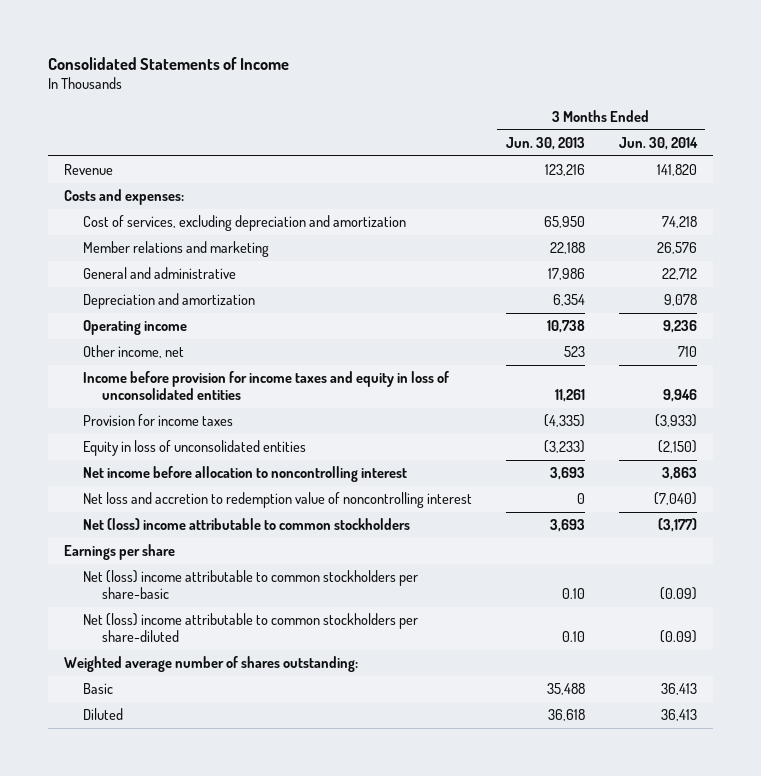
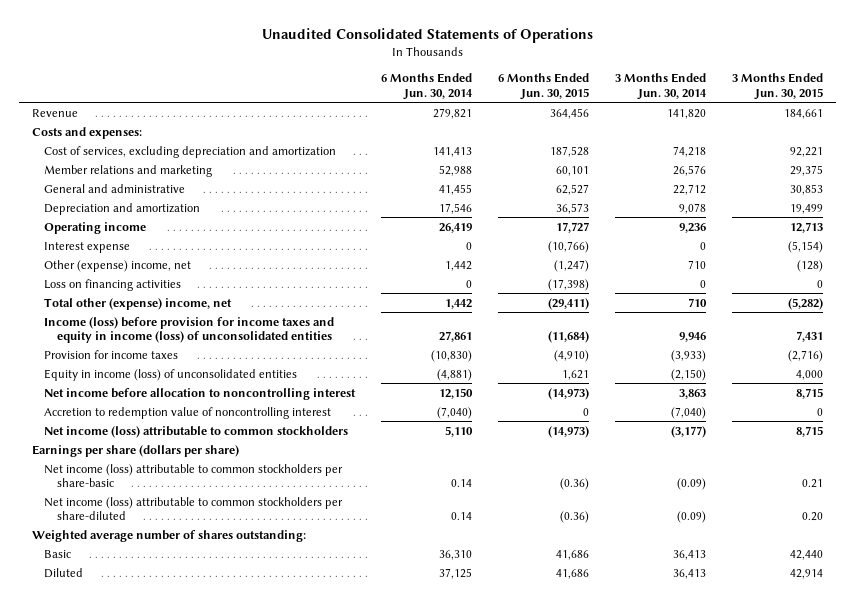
[47,56,289,70] Consolidated Statements of Income -> [261,27,593,43] Unaudited Consolidated Statements of Operations
[505,136,585,150] Jun. 30, 2013 -> none
none -> [381,73,474,100] 6 Months Ended Jun. 30, 2014
none -> [498,73,590,100] 6 Months Ended Jun. 30, 2015
none -> [732,73,824,100] 3 Months Ended Jun. 30, 2015
none -> [44,241,131,253] Interest expense
[83,345,185,359] Other income, net -> [44,259,192,272] Other (expense) income, net
none -> [44,278,182,291] Loss on financing activities
none -> [44,297,233,310] Total other (expense) income, net
[83,371,450,400] Income before provision for income taxes and equity in loss of unconsolidated entities -> [44,316,335,344] Income (loss) before provision for income taxes and equity in income (loss) of unconsolidated entities
[83,440,307,457] Equity in loss of unconsolidated entities -> [44,368,298,381] Equity in income (loss) of unconsolidated entities
[83,492,473,509] Net loss and accretion to redemption value of noncontrolling interest -> [44,406,332,419] Accretion to redemption value of noncontrolling interest
[83,518,411,531] Net (loss) income attributable to common stockholders -> [44,425,349,438] Net income (loss) attributable to common stockholders
[64,544,176,561] Earnings per share -> [32,444,240,457] Earnings per share (dollars per share)
[83,570,419,599] Net (loss) income attributable to common stockholders per share-basic -> [44,463,344,488] Net income (loss) attributable to common stockholders per share-basic
[83,613,419,642] Net (loss) income attributable to common stockholders per share-diluted -> [44,496,344,521] Net income (loss) attributable to common stockholders per share-diluted

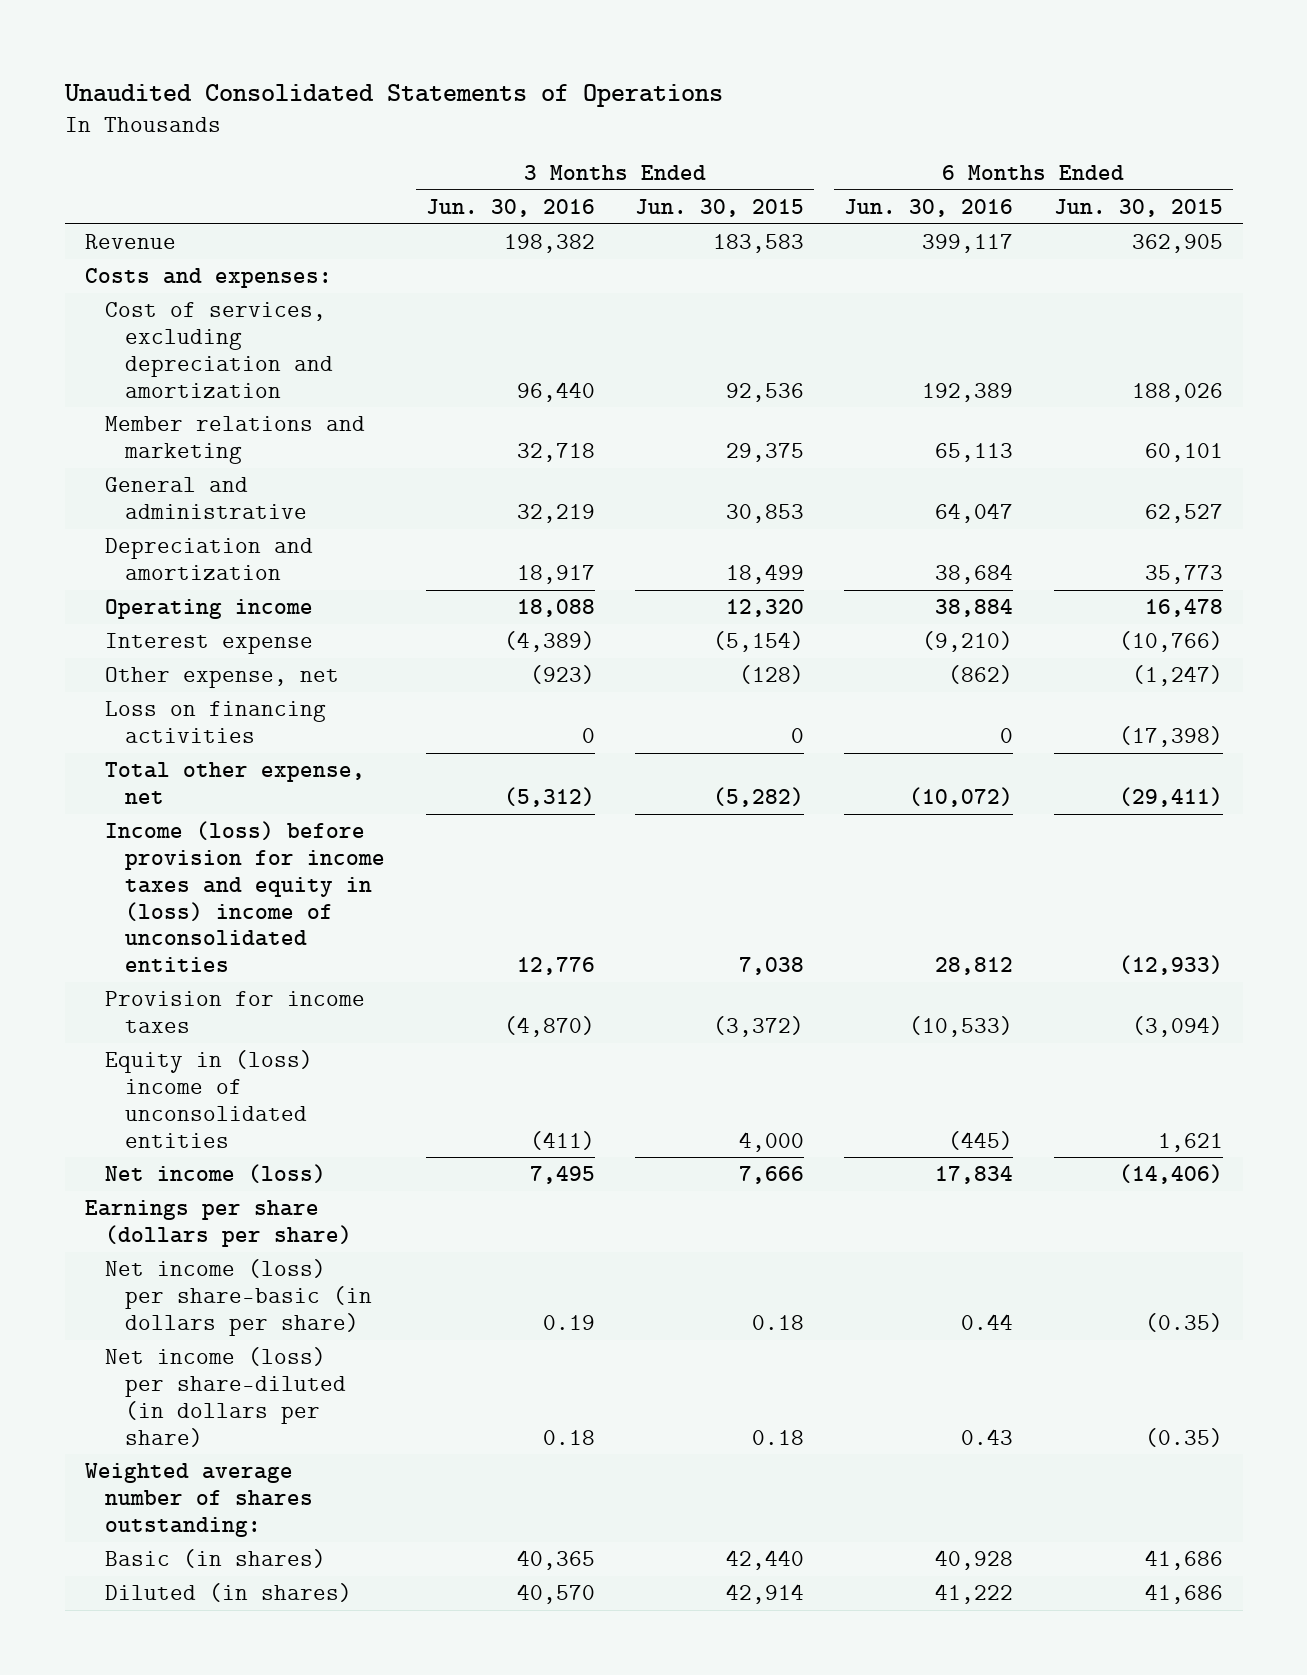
[381,73,474,100] 6 Months Ended Jun. 30, 2014 -> none
[615,73,708,100] 3 Months Ended Jun. 30, 2014 -> none
none -> [425,198,595,217] Jun. 30, 2016
none -> [844,198,1014,217] Jun. 30, 2016
[550,107,590,119] 364,456 -> [1131,234,1223,254] 362,905
[784,108,824,119] 184,661 -> [713,234,805,254] 183,583
[550,145,590,157] 187,528 -> [1131,382,1223,402] 188,026
[790,146,824,157] 92,221 -> [726,382,805,402] 92,536
[556,202,590,214] 36,573 -> [1144,564,1223,584] 35,773
[790,203,824,214] 19,499 -> [726,563,805,584] 18,499
[556,221,590,233] 17,727 -> [1144,599,1223,618] 16,478
[790,221,824,233] 12,713 -> [726,599,805,618] 12,320
[44,259,192,272] Other (expense) income, net -> [105,667,340,689] Other expense, net
[44,406,332,419] Accretion to redemption value of noncontrolling interest -> none
[44,425,349,438] Net income (loss) attributable to common stockholders -> none
[44,297,233,310] Total other (expense) income, net -> [105,762,366,804] Total other expense, net
[44,316,335,344] Income (loss) before provision for income taxes and equity in income (loss) of unconsolidated entities -> [105,821,386,973] Income (loss) before provision for income taxes and equity in (loss) income of unconsolidated entities
[548,331,590,344] (11,684) -> [1118,955,1223,976] (12,933)
[796,331,824,343] 7,431 -> [739,957,805,976] 7,038
[554,349,590,362] (4,910) -> [1131,1015,1223,1037] (3,094)
[788,349,824,362] (2,716) -> [713,1015,805,1037] (3,372)
[44,368,298,381] Equity in income (loss) of unconsolidated entities -> [105,1050,314,1148] Equity in (loss) income of unconsolidated entities
[44,387,357,400] Net income before allocation to noncontrolling interest -> [105,1164,327,1184] Net income (loss)
[548,387,590,400] (14,973) -> [1118,1164,1223,1185] (14,406)
[796,387,824,399] 8,715 -> [739,1166,805,1185] 7,666
[44,463,344,488] Net income (loss) attributable to common stockholders per share-basic -> [105,1259,373,1336] Net income (loss) per share-basic (in dollars per share)
[560,478,590,491] (0.36) -> [1144,1312,1223,1332] (0.35)
[802,479,824,489] 0.21 -> [752,1314,805,1330] 0.18
[44,496,344,521] Net income (loss) attributable to common stockholders per share-diluted -> [105,1347,347,1447] Net income (loss) per share-diluted (in dollars per share)
[560,511,590,524] (0.36) -> [1144,1427,1223,1447] (0.35)
[802,512,824,522] 0.20 -> [752,1429,805,1445] 0.18
[44,549,72,558] Basic -> [105,1549,327,1569] Basic (in shares)
[44,567,84,578] Diluted -> [105,1583,353,1603] Diluted (in shares)

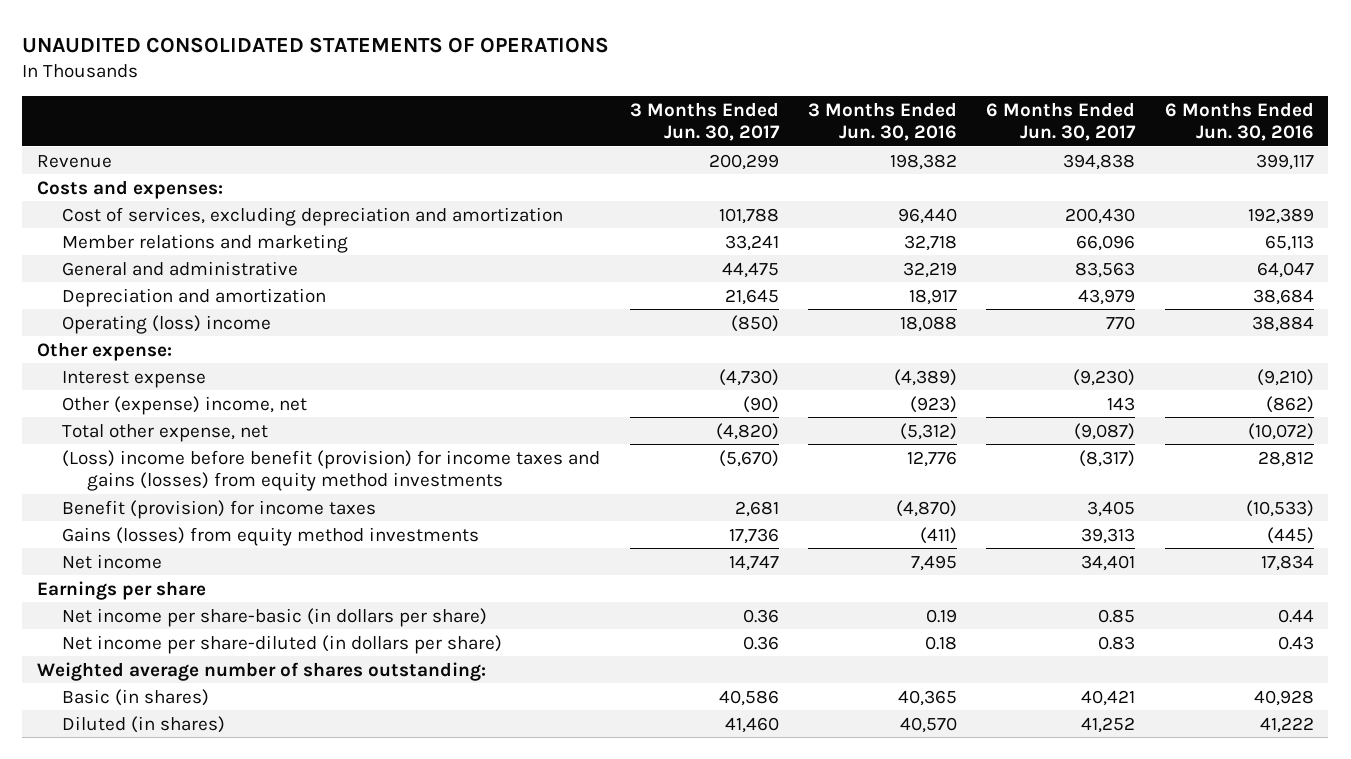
[63,83,723,107] Unaudited Consolidated Statements of Operations -> [22,36,610,53] UNAUDITED CONSOLIDATED STATEMENTS OF OPERATIONS
[635,198,805,217] Jun. 30, 2015 -> none
[1053,198,1223,217] Jun. 30, 2015 -> none
none -> [629,101,780,142] 3 Months Ended Jun. 30, 2017
none -> [986,101,1137,142] 6 Months Ended Jun. 30, 2017
[105,599,314,620] Operating income -> [62,314,272,334] Operating (loss) income
none -> [37,341,173,361] Other expense:
[105,701,327,743] Loss on financing activities -> none
[105,667,340,689] Other expense, net -> [62,395,308,415] Other (expense) income, net
[105,821,386,973] Income (loss) before provision for income taxes and equity in (loss) income of unconsolidated entities -> [62,449,601,491] (Loss) income before benefit (provision) for income taxes and gains (losses) from equity method investments
[105,991,366,1033] Provision for income taxes -> [62,499,377,519] Benefit (provision) for income taxes
[105,1050,314,1148] Equity in (loss) income of unconsolidated entities -> [62,526,480,546] Gains (losses) from equity method investments
[105,1164,327,1184] Net income (loss) -> [62,553,163,569] Net income
[84,1200,353,1247] Earnings per share (dollars per share) -> [37,580,207,600] Earnings per share
[105,1259,373,1336] Net income (loss) per share-basic (in dollars per share) -> [62,607,488,627] Net income per share-basic (in dollars per share)
[105,1347,347,1447] Net income (loss) per share-diluted (in dollars per share) -> [62,634,503,654] Net income per share-diluted (in dollars per share)

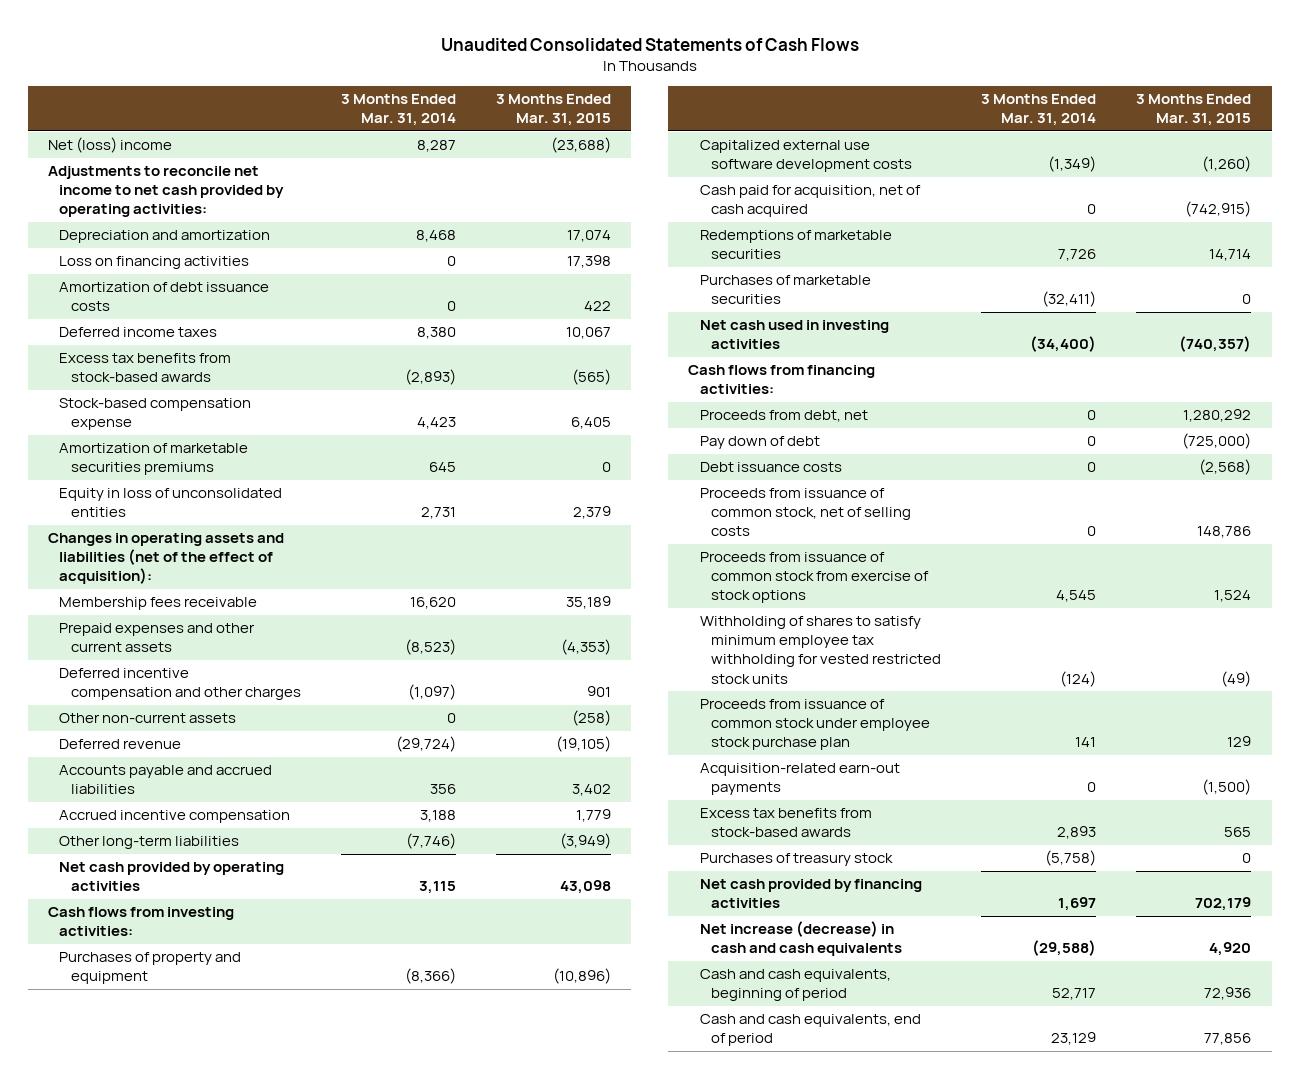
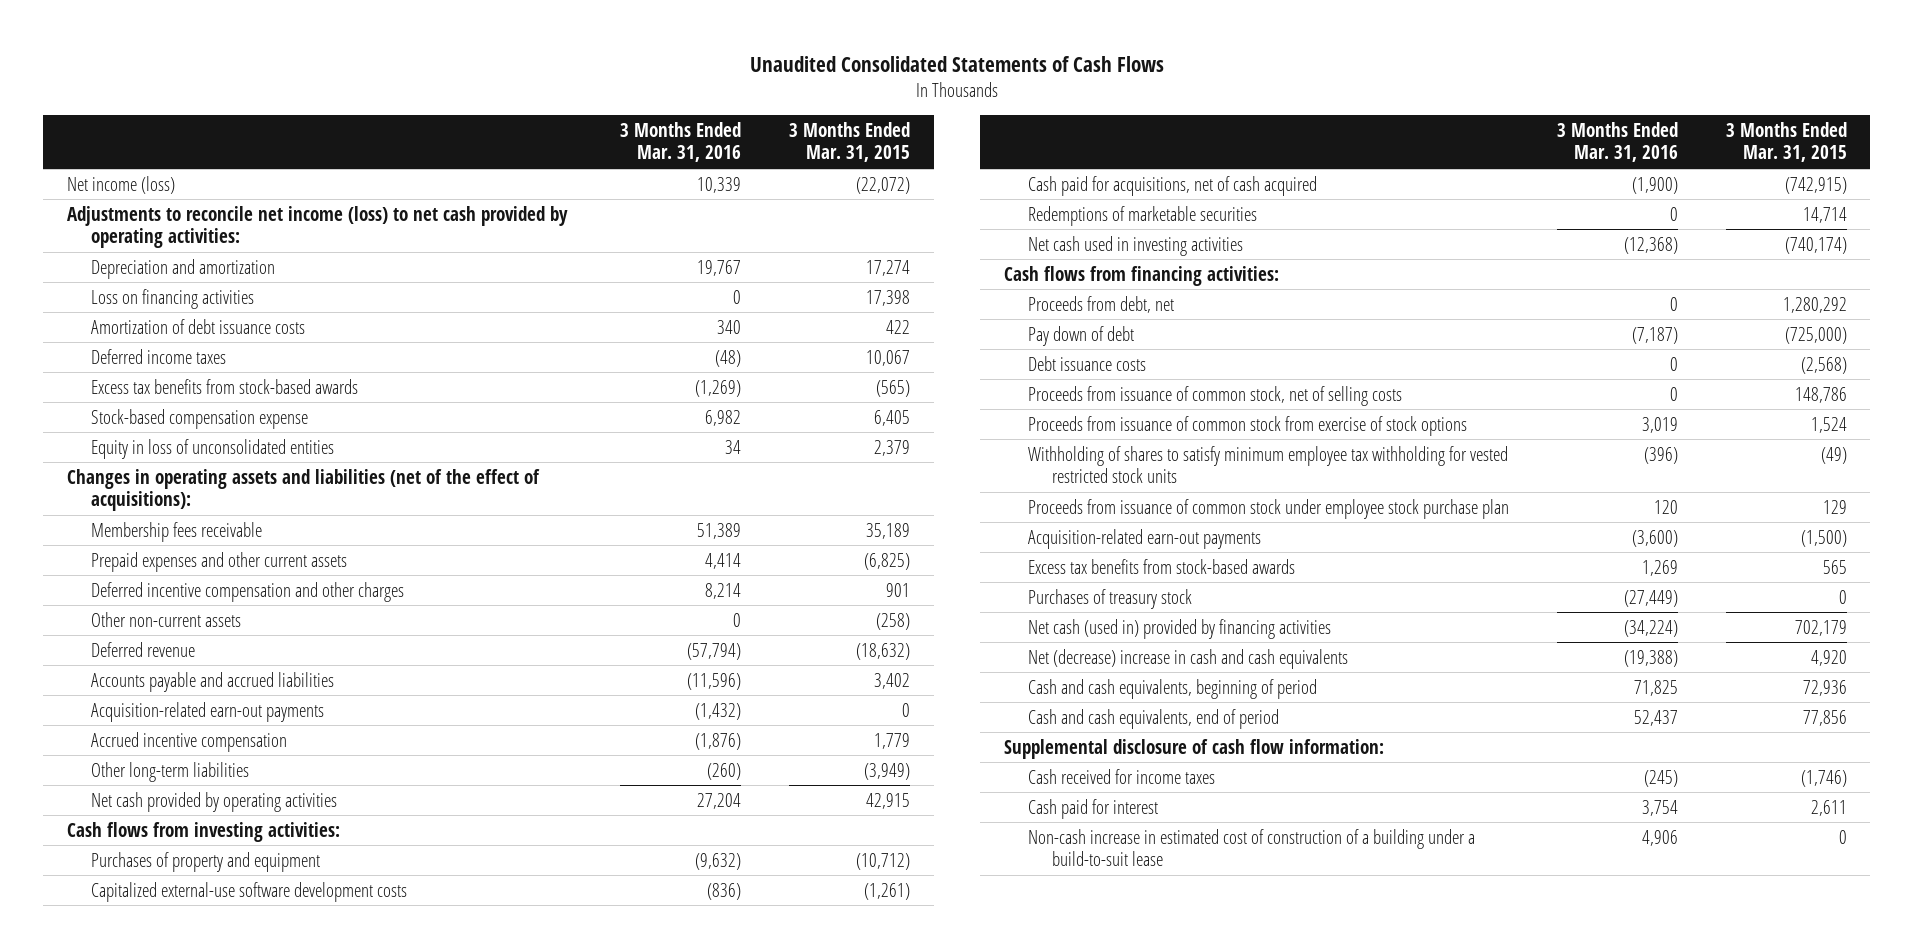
[340,94,456,127] 3 Months Ended Mar. 31, 2014 -> none
none -> [620,121,742,163] 3 Months Ended Mar. 31, 2016
[48,137,173,154] Net (loss) income -> [67,175,176,194] Net income (loss)
[551,137,612,154] (23,688) -> [856,176,911,194] (22,072)
[48,166,285,218] Adjustments to reconcile net income to net cash provided by operating activities: -> [67,205,569,249] Adjustments to reconcile net income (loss) to net cash provided by operating activities:
[567,230,612,243] 17,074 -> [866,259,911,276] 17,274
[59,443,249,476] Amortization of marketable securities premiums -> none
[48,533,285,585] Changes in operating assets and liabilities (net of the effect of acquisition): -> [67,468,541,512] Changes in operating assets and liabilities (net of the effect of acquisitions):
[561,639,612,656] (4,353) -> [864,552,911,570] (6,825)
[556,736,612,753] (19,105) -> [856,642,911,660] (18,632)
none -> [91,701,325,722] Acquisition-related earn-out payments
[560,880,612,895] 43,098 -> [866,792,911,809] 42,915
[553,968,612,985] (10,896) -> [856,852,911,870] (10,712)
[699,140,912,173] Capitalized external use software development costs -> [91,881,408,902] Capitalized external-use software development costs
[1202,156,1252,173] (1,260) -> [864,882,911,900] (1,261)
[699,185,921,218] Cash paid for acquisition, net of cash acquired -> [1028,175,1318,196] Cash paid for acquisitions, net of cash acquired
[699,275,871,305] Purchases of marketable securities -> none
[1179,336,1252,353] (740,357) -> [1784,236,1847,254] (740,174)
[699,879,922,909] Net cash provided by financing activities -> [1028,618,1332,639] Net cash (used in) provided by financing activities
[699,921,902,957] Net increase (decrease) in cash and cash equivalents -> [1028,648,1349,669] Net (decrease) increase in cash and cash equivalents
none -> [1003,738,1384,759] Supplemental disclosure of cash flow information:
none -> [1028,768,1216,784] Cash received for income taxes
none -> [1028,798,1159,819] Cash paid for interest
none -> [1028,828,1476,867] Non-cash increase in estimated cost of construction of a building under a build-to-suit lease

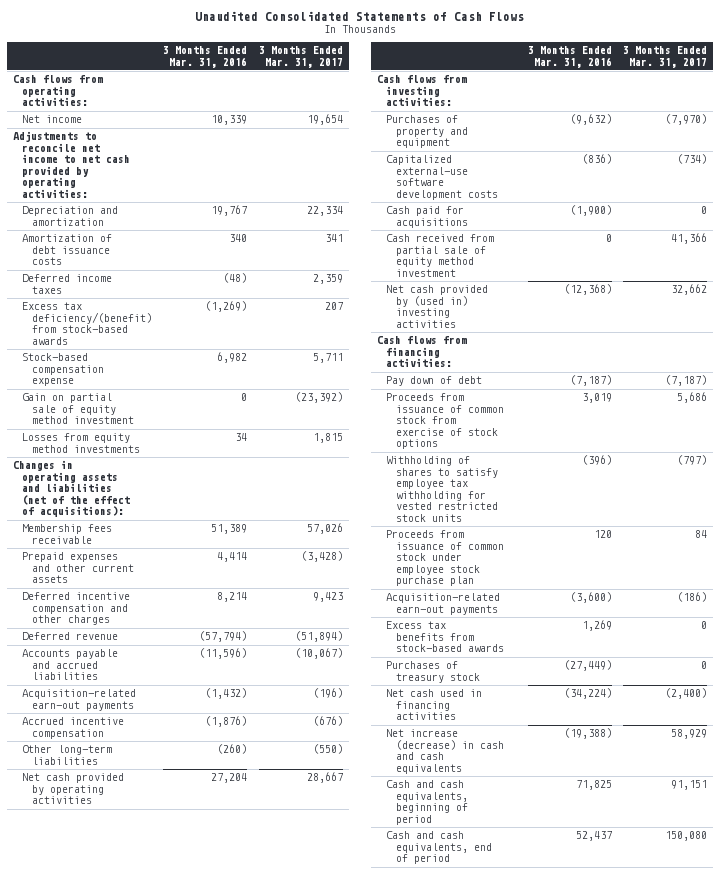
[789,121,911,163] 3 Months Ended Mar. 31, 2015 -> none
none -> [259,46,344,68] 3 Months Ended Mar. 31, 2017
none -> [12,75,103,107] Cash flows from operating activities:
[67,175,176,194] Net income (loss) -> [22,115,83,124] Net income
[67,205,569,249] Adjustments to reconcile net income (loss) to net cash provided by operating activities: -> [12,131,131,198] Adjustments to reconcile net income to net cash provided by operating activities:
[91,288,255,309] Loss on financing activities -> none
[91,378,359,394] Excess tax benefits from stock-based awards -> [22,302,152,345] Excess tax deficiency/(benefit) from stock-based awards
none -> [22,393,134,425] Gain on partial sale of equity method investment
[91,438,335,459] Equity in loss of unconsolidated entities -> [22,433,140,453] Losses from equity method investments
[91,611,242,627] Other non-current assets -> none
[1028,205,1258,226] Redemptions of marketable securities -> none
[1028,175,1318,196] Cash paid for acquisitions, net of cash acquired -> [386,206,468,228] Cash paid for acquisitions
none -> [386,234,495,277] Cash received from partial sale of equity method investment
[1028,235,1244,256] Net cash used in investing activities -> [386,285,489,328] Net cash provided by (used in) investing activities
[1028,295,1175,313] Proceeds from debt, net -> none
[1028,355,1147,371] Debt issuance costs -> none
[1028,385,1403,406] Proceeds from issuance of common stock, net of selling costs -> none
[1028,445,1509,484] Withholding of shares to satisfy minimum employee tax withholding for vested restricted stock units -> [386,456,498,522] Withholding of shares to satisfy employee tax withholding for vested restricted stock units
[1028,618,1332,639] Net cash (used in) provided by financing activities -> [386,689,483,721] Net cash used in financing activities
[1028,648,1349,669] Net (decrease) increase in cash and cash equivalents -> [386,729,504,774] Net increase (decrease) in cash and cash equivalents
[1003,738,1384,759] Supplemental disclosure of cash flow information: -> none
[1028,768,1216,784] Cash received for income taxes -> none
[1028,798,1159,819] Cash paid for interest -> none
[1028,828,1476,867] Non-cash increase in estimated cost of construction of a building under a build-to-suit lease -> none

